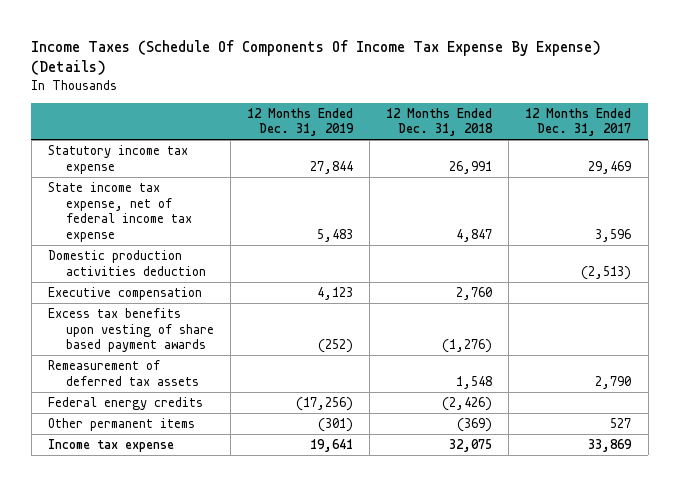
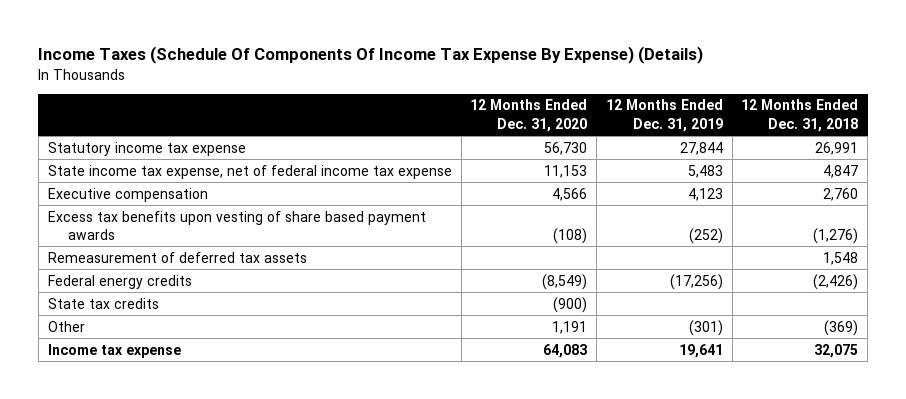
[525,107,632,137] 12 Months Ended Dec. 31, 2017 -> none
none -> [470,99,588,132] 12 Months Ended Dec. 31, 2020
[47,249,206,276] Domestic production activities deduction -> none
none -> [47,297,159,309] State tax credits
[47,417,195,431] Other permanent items -> [47,320,85,332] Other

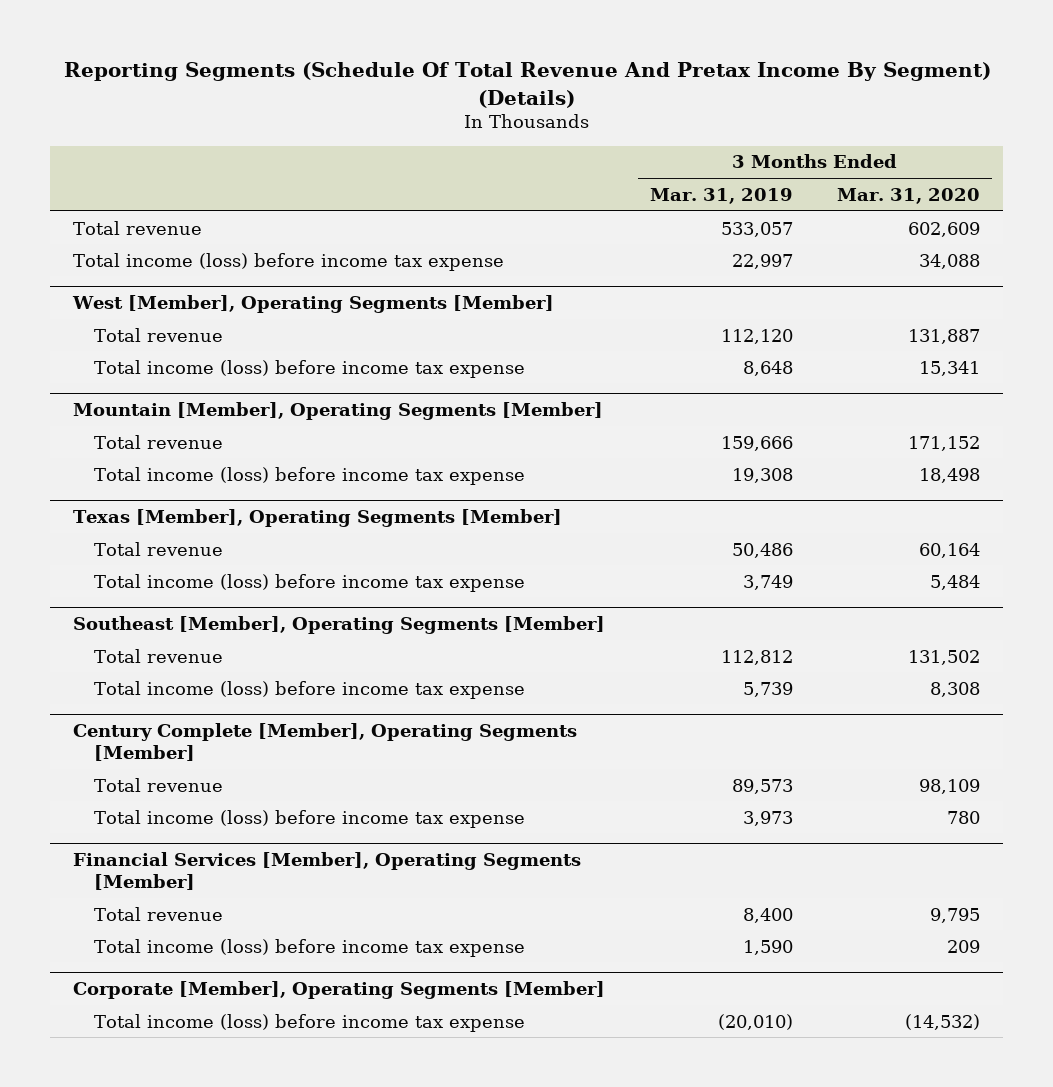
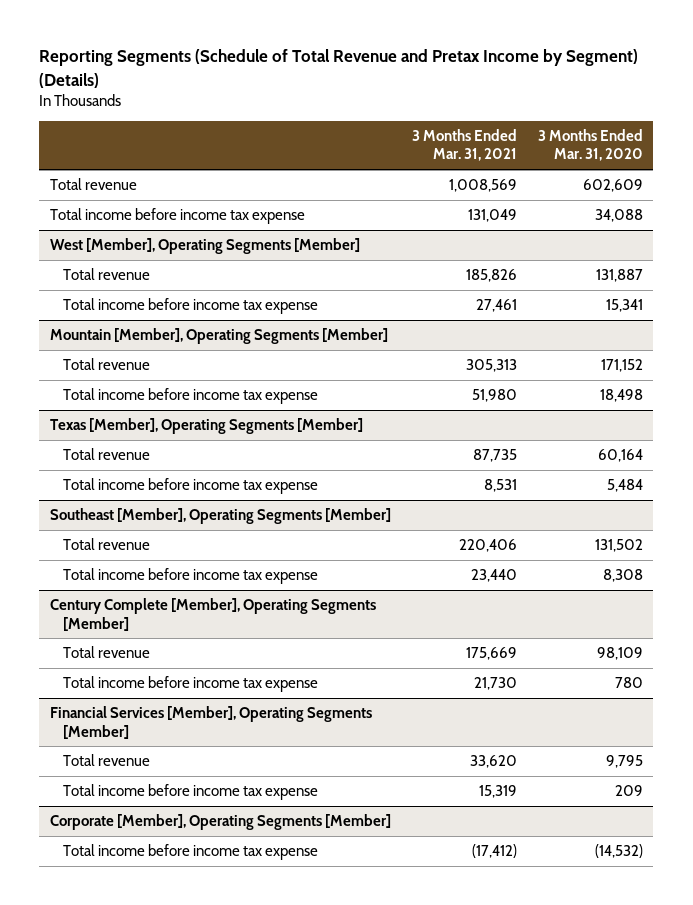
[63,62,991,108] Reporting Segments (Schedule Of Total Revenue And Pretax Income By Segment) (Details) -> [39,49,639,88] Reporting Segments (Schedule of Total Revenue and Pretax Income by Segment) (Details)
[649,187,793,204] Mar. 31, 2019 -> none
none -> [411,129,517,162] 3 Months Ended Mar. 31, 2021
[72,252,504,271] Total income (loss) before income tax expense -> [49,208,305,225] Total income before income tax expense
[94,359,526,378] Total income (loss) before income tax expense -> [63,298,319,315] Total income before income tax expense
[94,466,526,485] Total income (loss) before income tax expense -> [63,388,319,405] Total income before income tax expense
[94,573,526,592] Total income (loss) before income tax expense -> [63,478,319,495] Total income before income tax expense
[94,680,526,699] Total income (loss) before income tax expense -> [63,568,319,585] Total income before income tax expense
[94,809,526,828] Total income (loss) before income tax expense -> [63,676,319,693] Total income before income tax expense
[94,938,526,957] Total income (loss) before income tax expense -> [63,784,319,801] Total income before income tax expense
[94,1013,526,1032] Total income (loss) before income tax expense -> [63,844,319,861] Total income before income tax expense

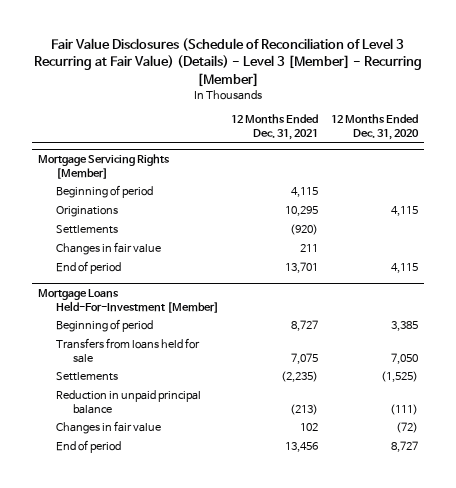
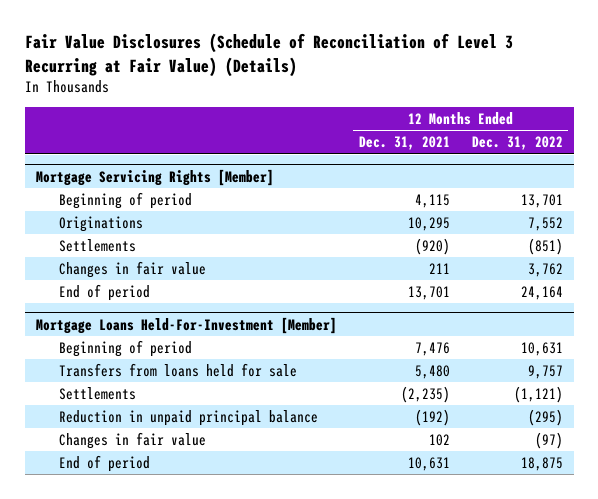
[33,37,422,87] Fair Value Disclosures (Schedule of Reconciliation of Level 3 Recurring at Fair Value) (Details) - Level 3 [Member] - Recurring [Member] -> [24,33,513,77] Fair Value Disclosures (Schedule of Reconciliation of Level 3 Recurring at Fair Value) (Details)
[330,114,419,141] 12 Months Ended Dec. 31, 2020 -> none
none -> [471,136,563,151] Dec. 31, 2022
[291,320,319,332] 8,727 -> [414,341,450,356] 7,476
[291,353,319,365] 7,075 -> [414,364,450,379] 5,480
[290,404,319,416] (213) -> [414,408,450,426] (192)
[285,442,319,453] 13,456 -> [407,456,450,471] 10,631

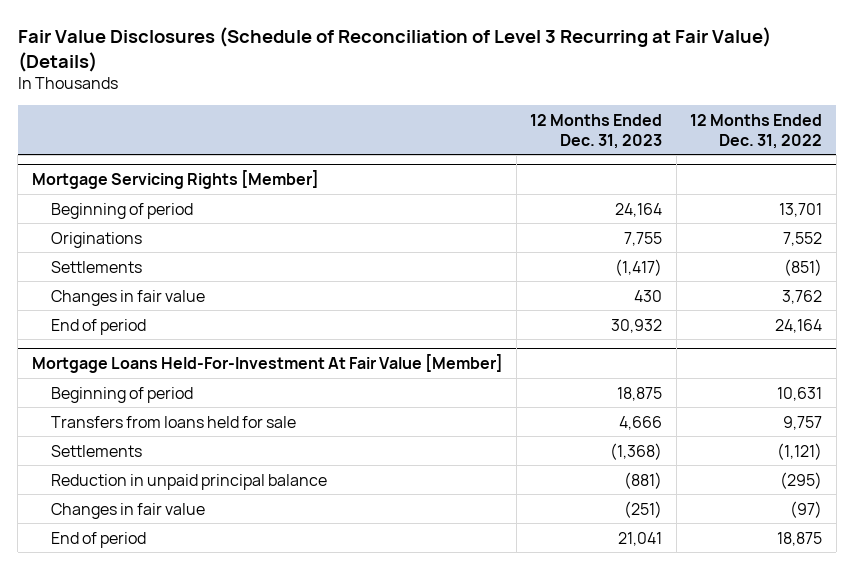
[358,136,450,151] Dec. 31, 2021 -> none
none -> [530,113,663,149] 12 Months Ended Dec. 31, 2023
[35,316,337,334] Mortgage Loans Held-For-Investment [Member] -> [31,354,503,374] Mortgage Loans Held-For-Investment At Fair Value [Member]

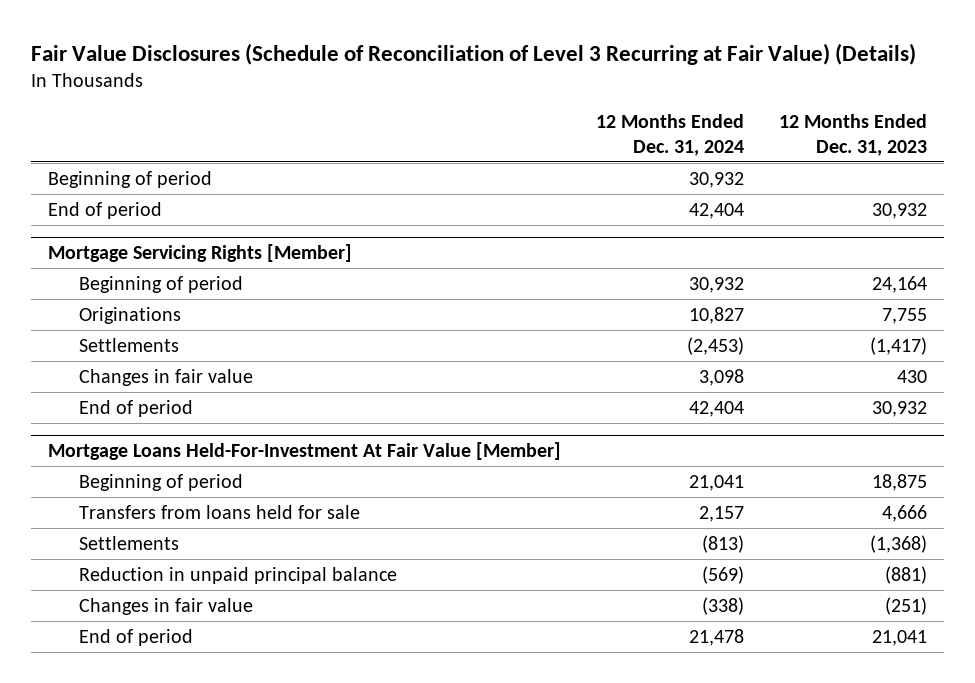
[690,113,823,149] 12 Months Ended Dec. 31, 2022 -> none
none -> [595,114,744,156] 12 Months Ended Dec. 31, 2024
none -> [48,170,213,188] Beginning of period
none -> [48,201,163,219] End of period

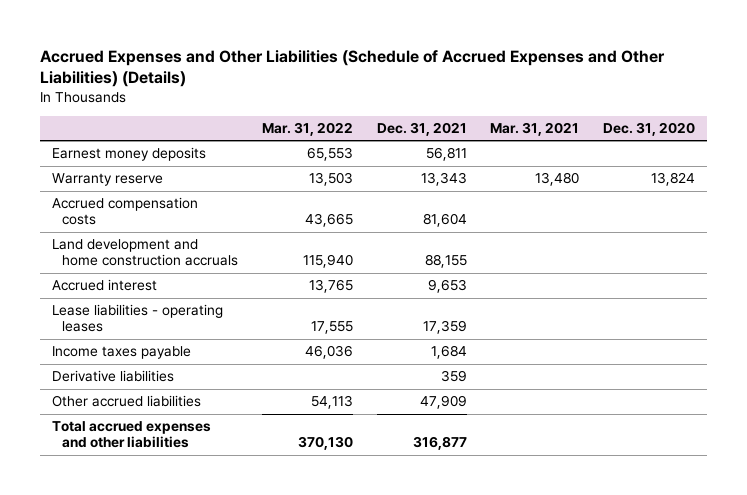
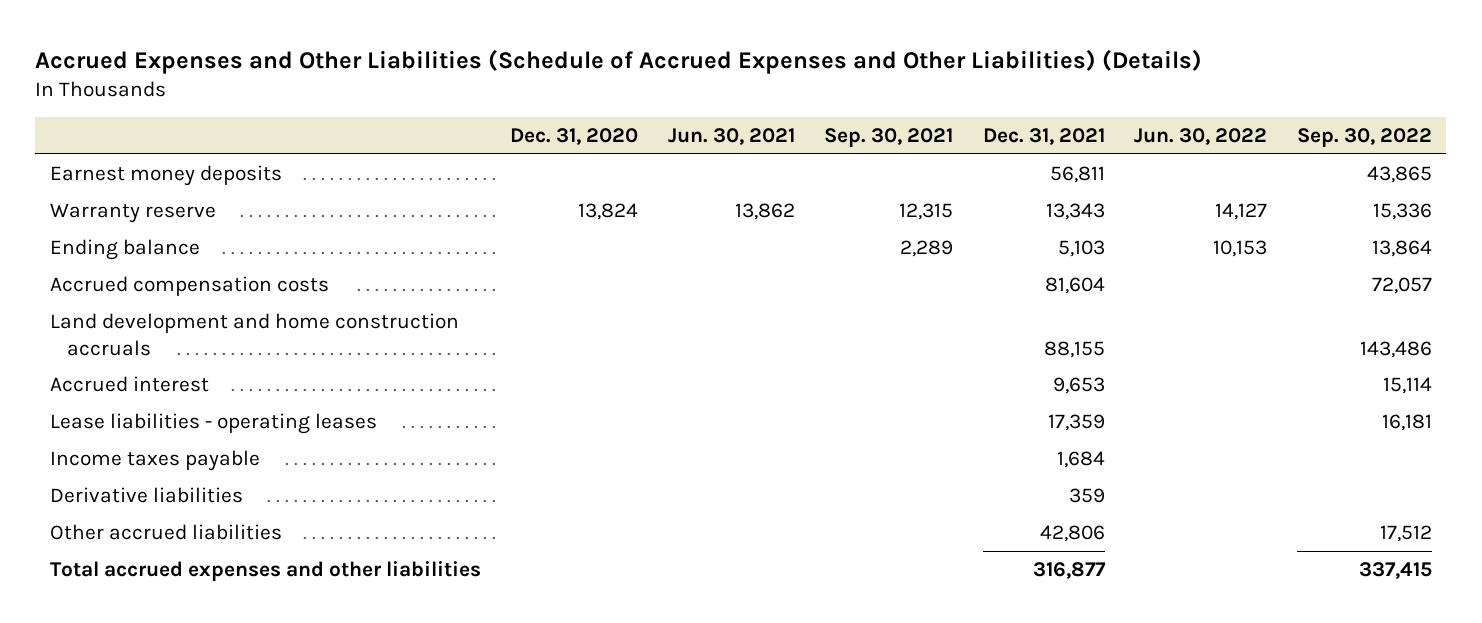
[261,121,353,136] Mar. 31, 2022 -> none
[490,121,580,136] Mar. 31, 2021 -> none
none -> [667,127,795,145] Jun. 30, 2021
none -> [824,127,954,147] Sep. 30, 2021
none -> [1134,127,1268,145] Jun. 30, 2022
none -> [1296,127,1432,147] Sep. 30, 2022
none -> [49,239,200,261] Ending balance
[419,395,467,410] 47,909 -> [1039,525,1105,543] 42,806

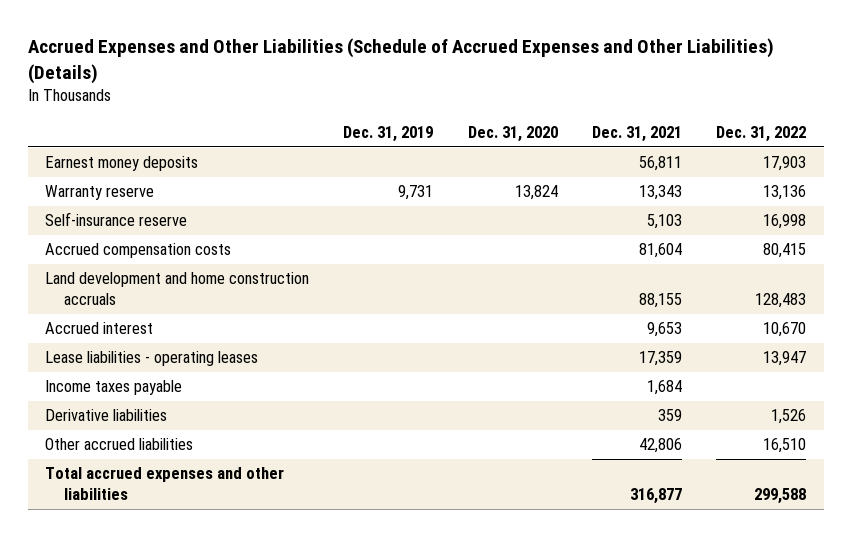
[667,127,795,145] Jun. 30, 2021 -> none
[824,127,954,147] Sep. 30, 2021 -> none
[1134,127,1268,145] Jun. 30, 2022 -> none
[1296,127,1432,147] Sep. 30, 2022 -> none
none -> [343,126,434,143] Dec. 31, 2019
none -> [716,126,807,143] Dec. 31, 2022
[49,239,200,261] Ending balance -> [44,212,187,227] Self-insurance reserve

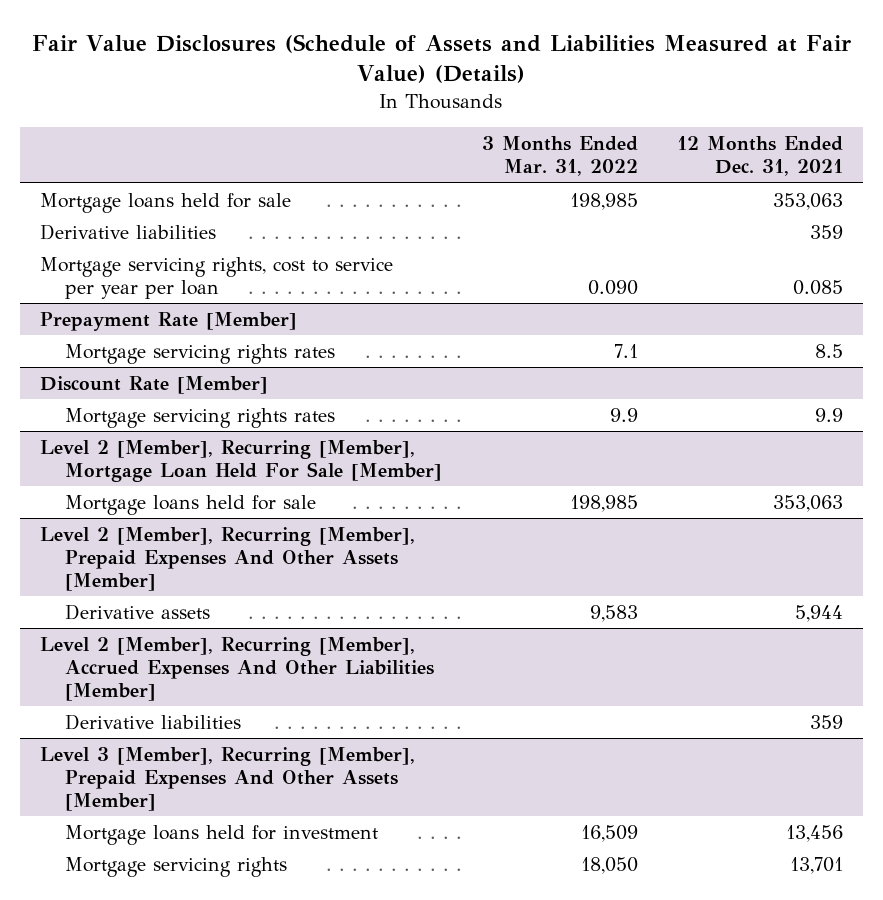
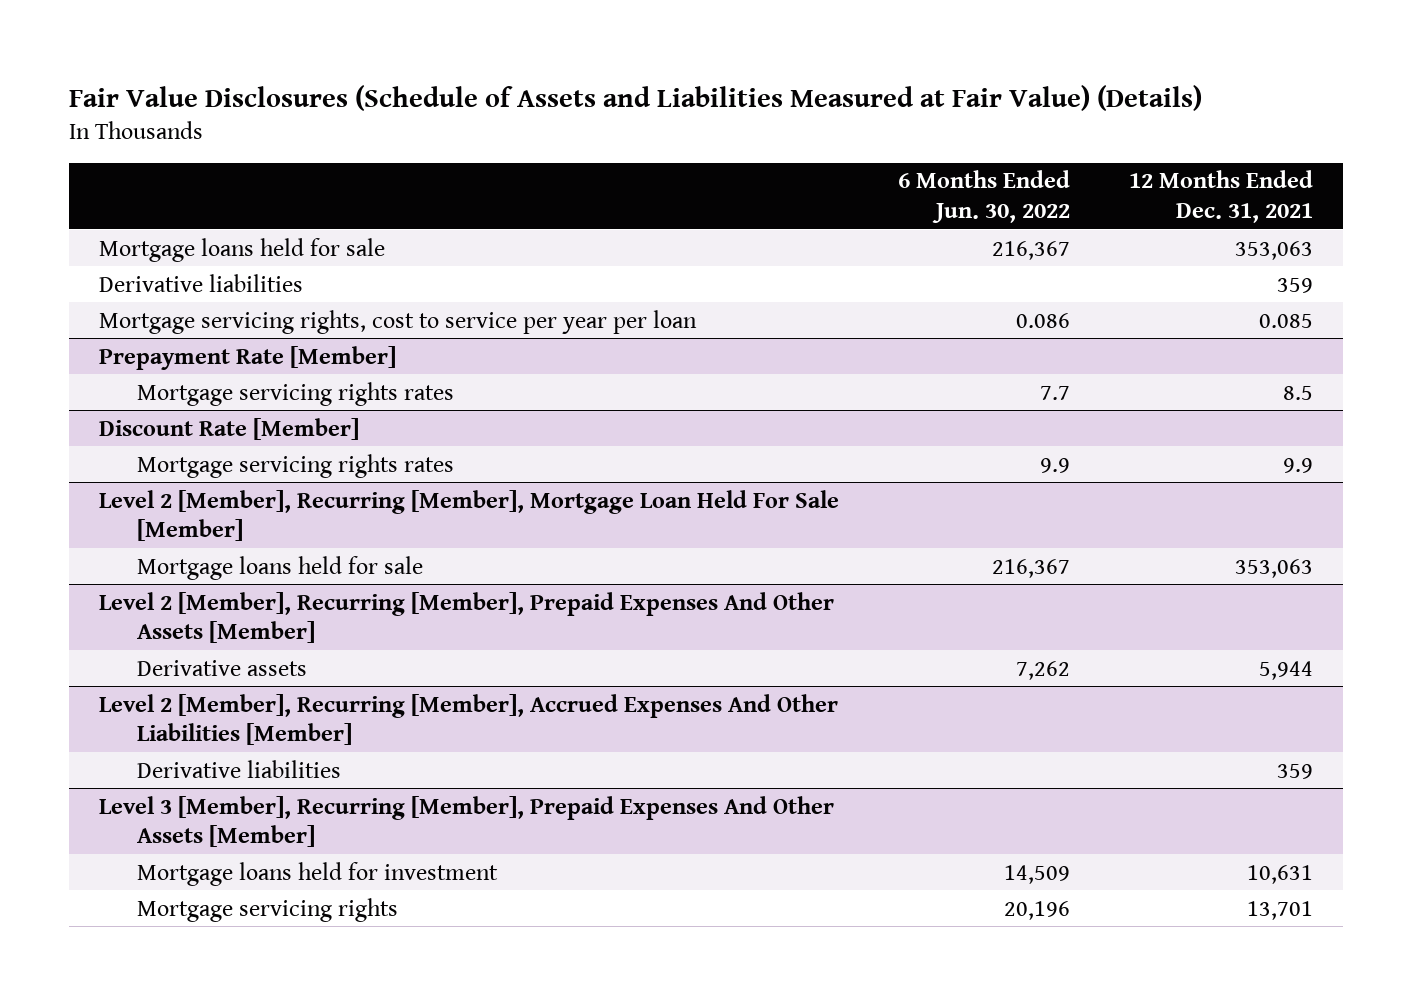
[481,136,638,177] 3 Months Ended Mar. 31, 2022 -> none
none -> [898,170,1071,224] 6 Months Ended Jun. 30, 2022
[785,824,843,842] 13,456 -> [1247,864,1314,884] 10,631

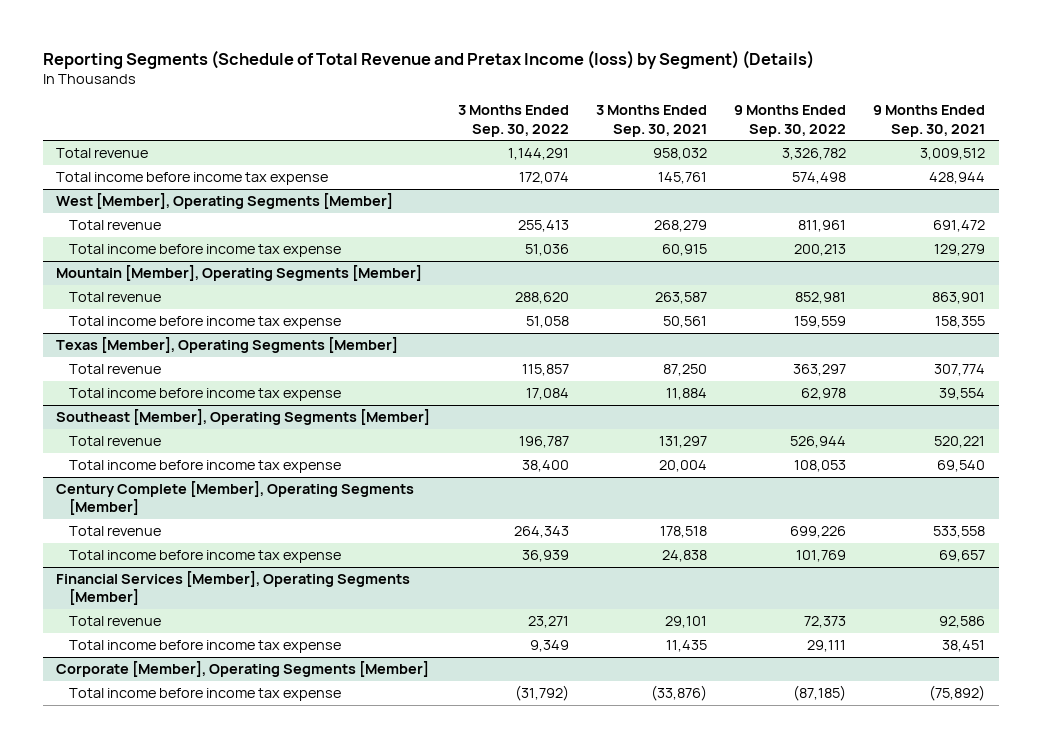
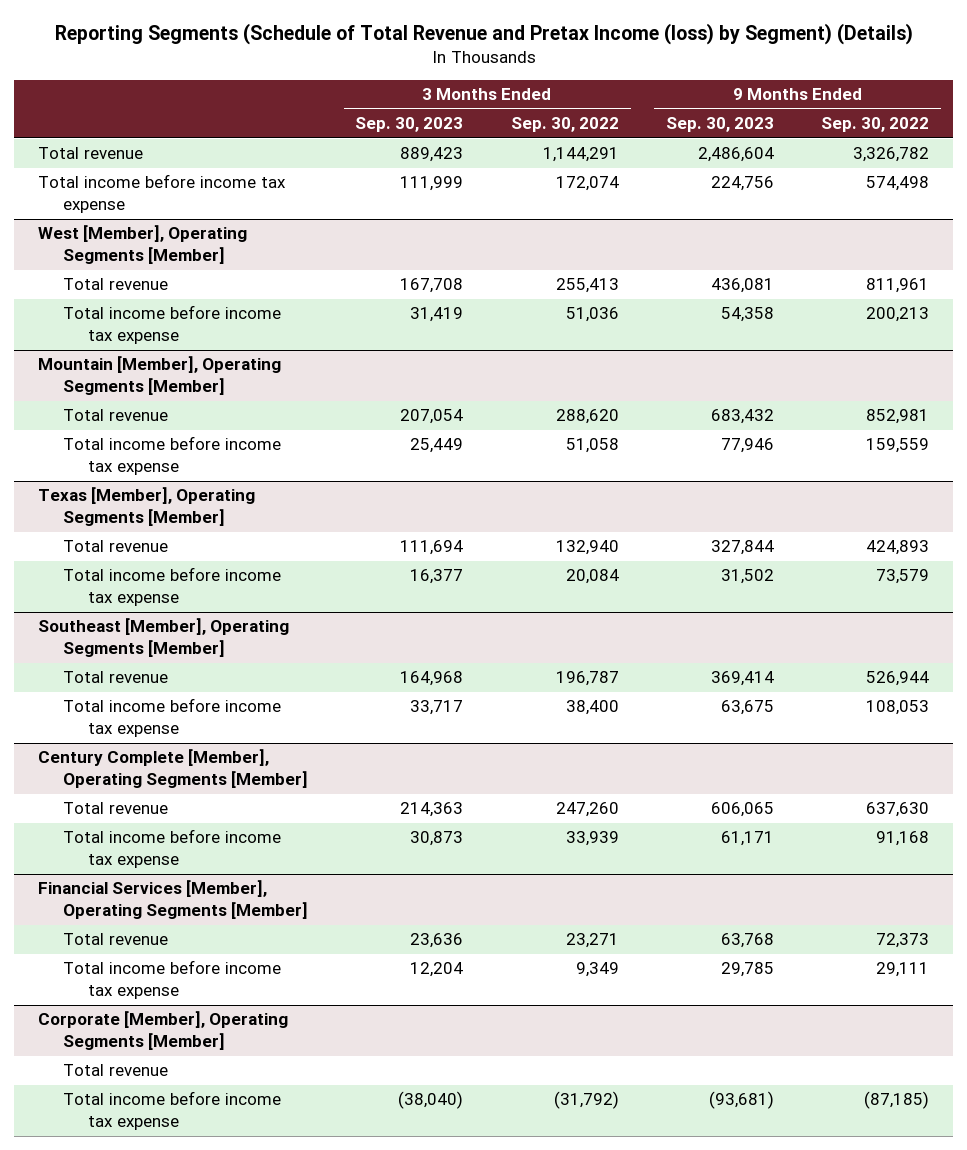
[595,105,707,137] 3 Months Ended Sep. 30, 2021 -> none
[873,105,986,137] 9 Months Ended Sep. 30, 2021 -> none
none -> [355,117,464,133] Sep. 30, 2023
none -> [665,117,774,133] Sep. 30, 2023
[521,364,569,377] 115,857 -> [555,540,619,556] 132,940
[793,364,847,377] 363,297 -> [866,540,930,556] 424,893
[525,388,569,401] 17,084 -> [565,569,619,585] 20,084
[801,388,847,401] 62,978 -> [876,569,930,585] 73,579
[513,526,569,539] 264,343 -> [555,802,619,818] 247,260
[790,526,847,539] 699,226 -> [866,802,930,818] 637,630
[521,550,569,563] 36,939 -> [565,831,619,847] 33,939
[796,550,847,563] 101,769 -> [876,831,930,847] 91,168
none -> [63,1064,169,1077] Total revenue

